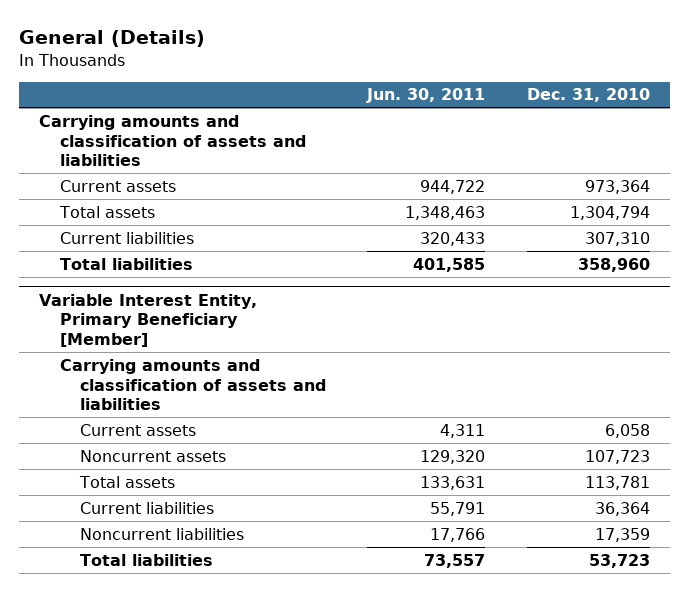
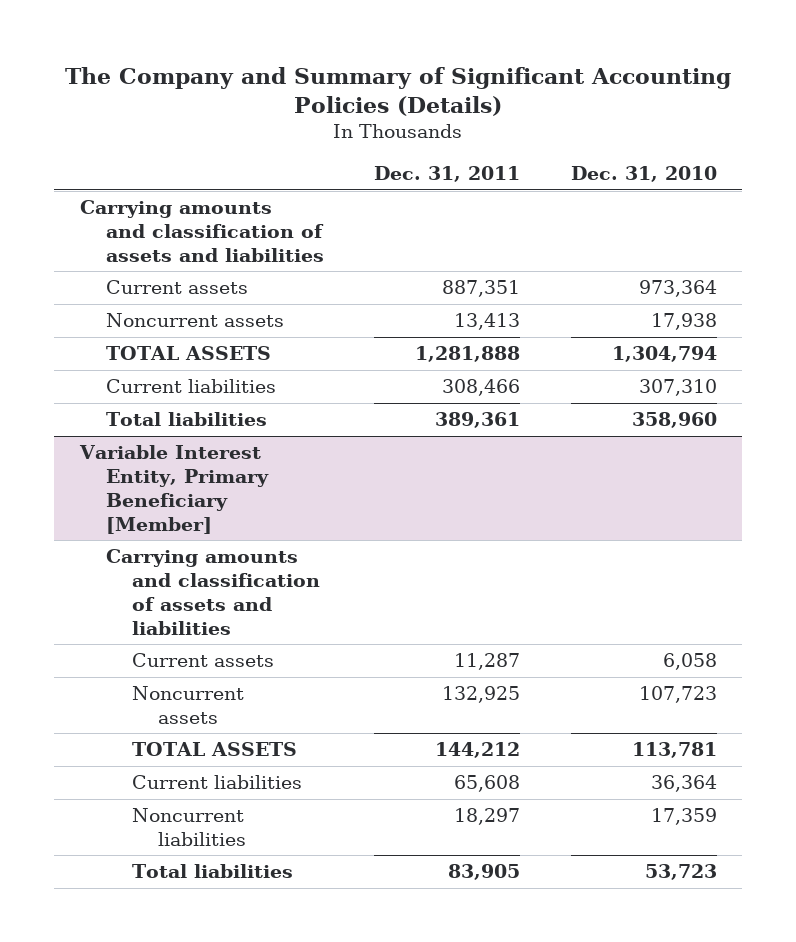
[18,29,205,47] General (Details) -> [65,66,732,116] The Company and Summary of Significant Accounting Policies (Details)
[366,88,486,104] Jun. 30, 2011 -> none
none -> [374,166,521,183] Dec. 31, 2011
none -> [105,313,284,328] Noncurrent assets
[58,205,155,218] Total assets -> [105,346,271,361] TOTAL ASSETS
[79,475,176,488] Total assets -> [131,742,297,757] TOTAL ASSETS

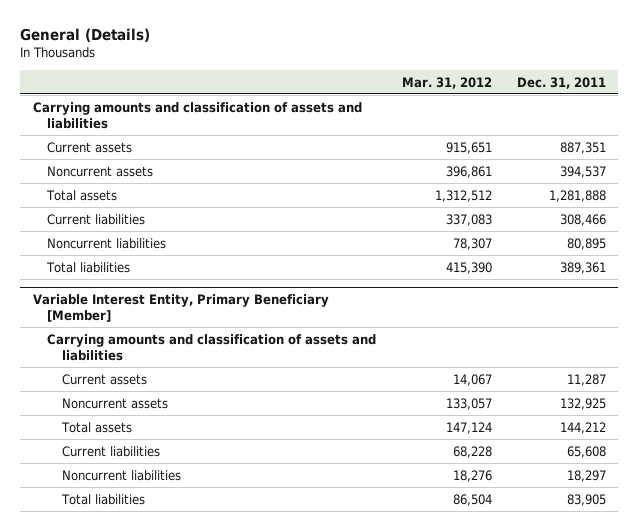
[65,66,732,116] The Company and Summary of Significant Accounting Policies (Details) -> [19,27,150,42] General (Details)
[570,166,717,183] Dec. 31, 2010 -> none
none -> [401,76,492,89] Mar. 31, 2012
[454,313,521,331] 13,413 -> [559,165,606,178] 394,537
[105,346,271,361] TOTAL ASSETS -> [46,189,118,201] Total assets
none -> [47,237,167,249] Noncurrent liabilities
[131,742,297,757] TOTAL ASSETS -> [61,421,133,433] Total assets

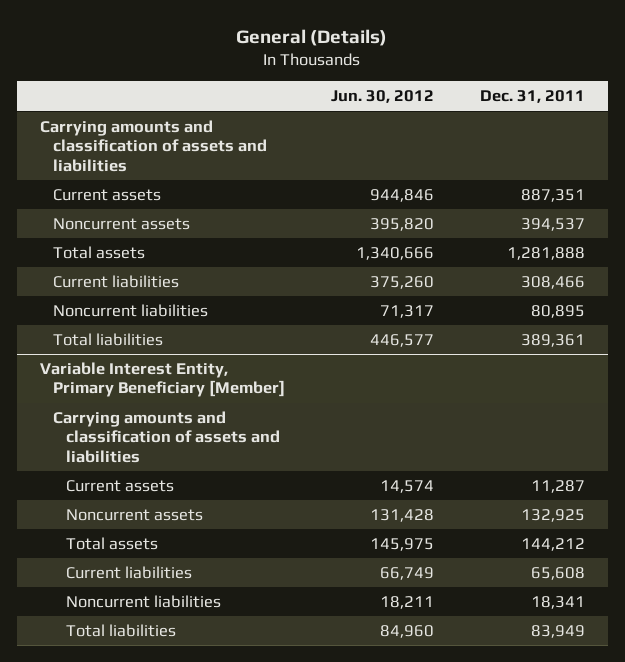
[401,76,492,89] Mar. 31, 2012 -> none
none -> [330,90,434,104] Jun. 30, 2012
[566,469,606,482] 18,297 -> [530,595,585,609] 18,341
[566,493,606,506] 83,905 -> [530,624,585,638] 83,949

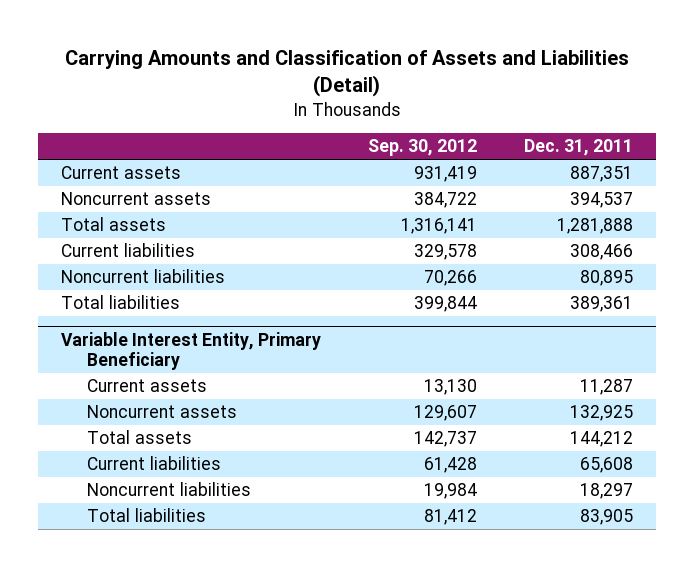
[236,28,388,46] General (Details) -> [65,50,630,98] Carrying Amounts and Classification of Assets and Liabilities (Detail)
[330,90,434,104] Jun. 30, 2012 -> none
none -> [368,139,478,157] Sep. 30, 2012
[39,119,268,172] Carrying amounts and classification of assets and liabilities -> none
[53,410,281,463] Carrying amounts and classification of assets and liabilities -> none
[39,361,286,398] Variable Interest Entity, Primary Beneficiary [Member] -> [61,331,322,370] Variable Interest Entity, Primary Beneficiary
[530,595,585,609] 18,341 -> [579,483,633,500] 18,297
[530,624,585,638] 83,949 -> [579,509,633,526] 83,905

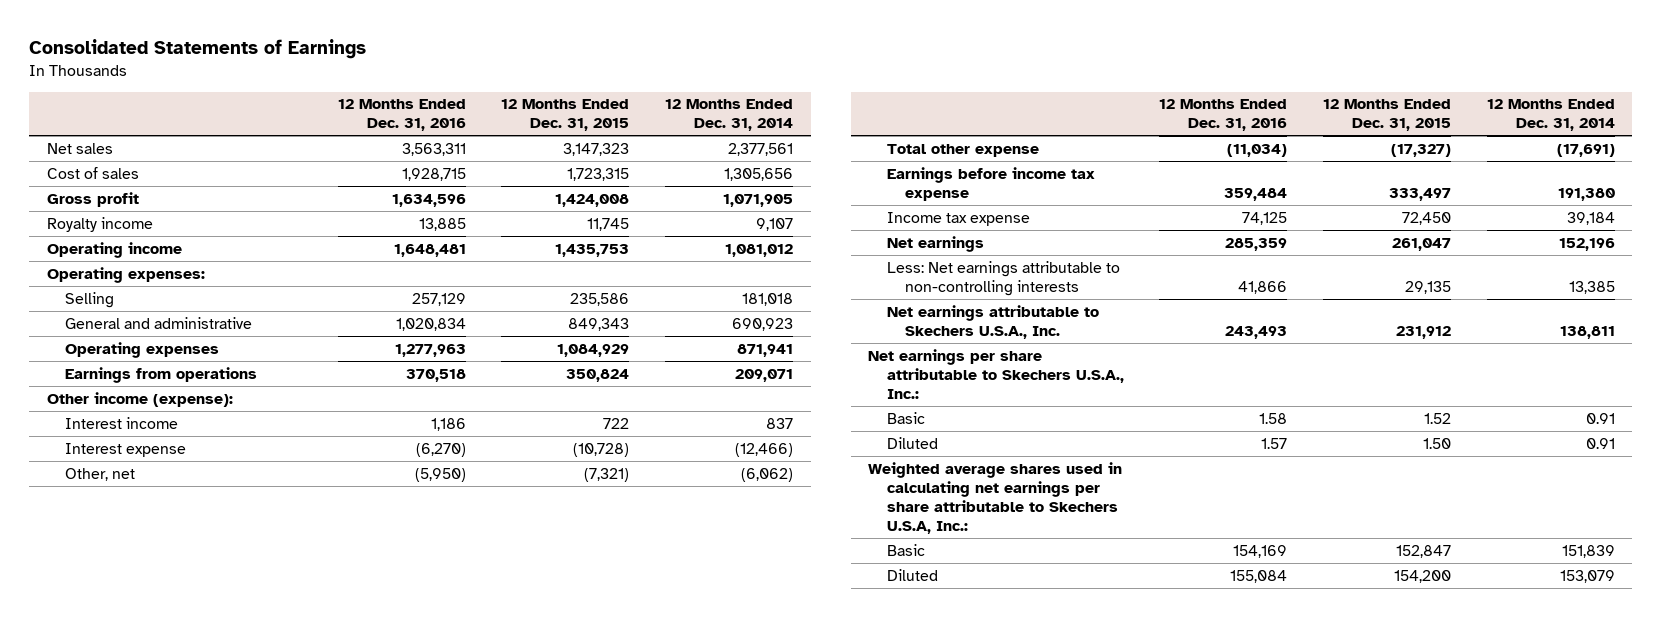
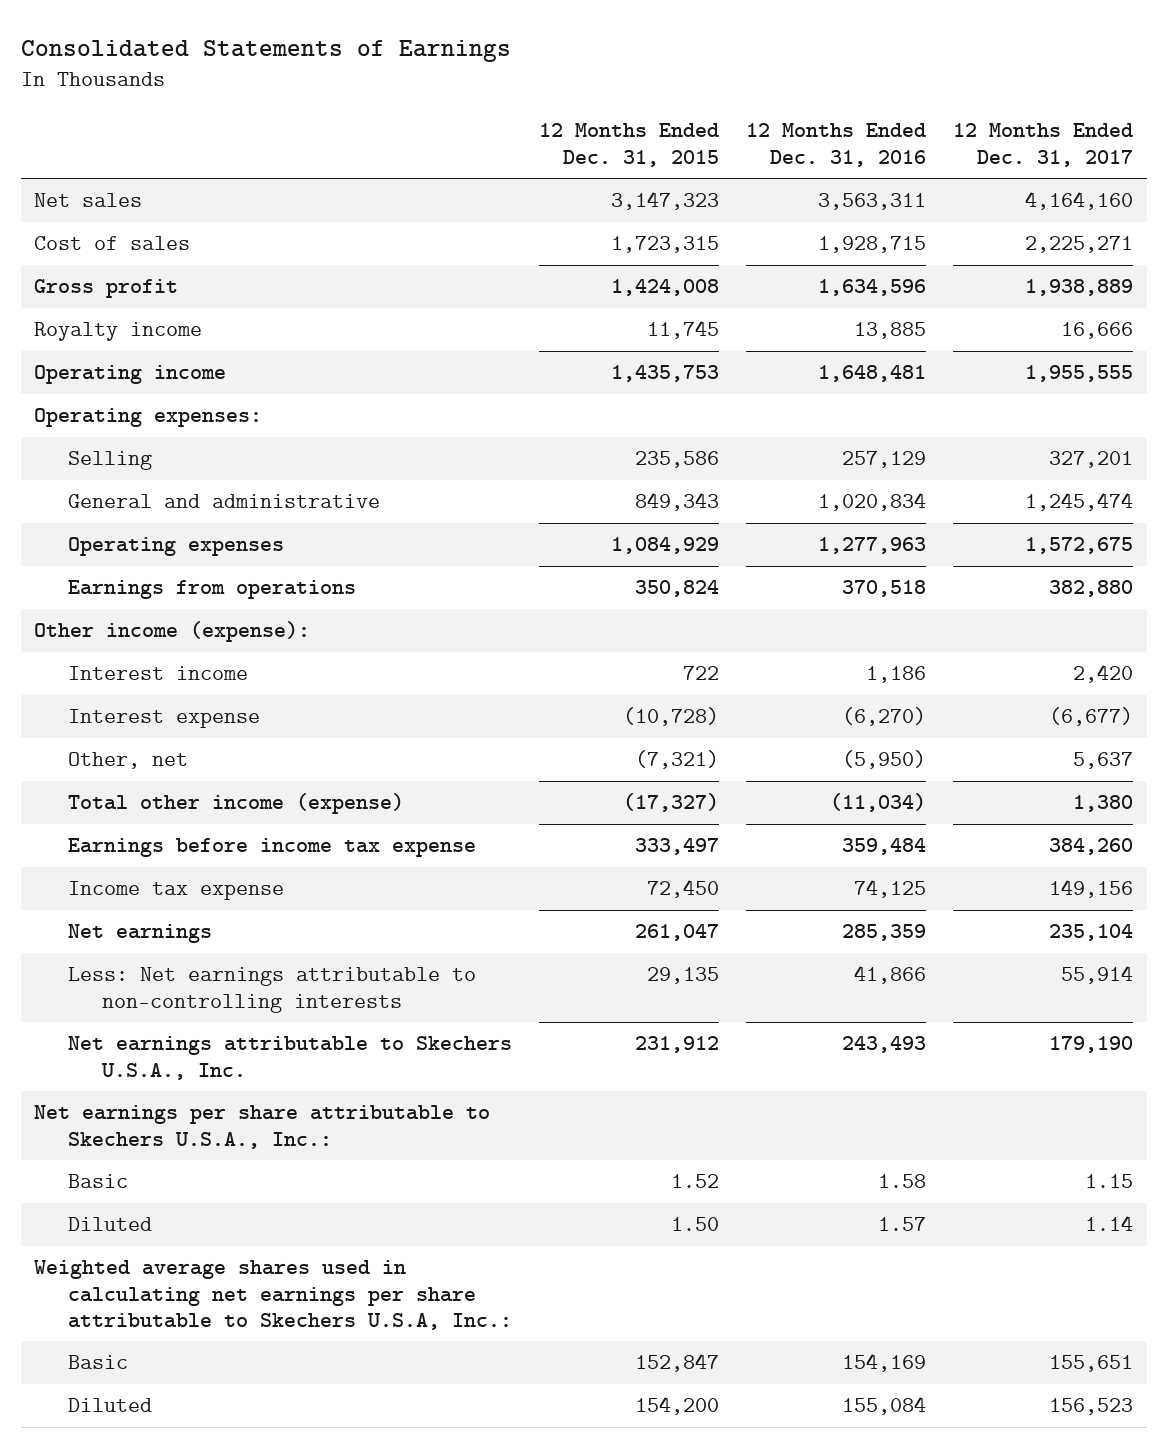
[664,99,793,132] 12 Months Ended Dec. 31, 2014 -> none
none -> [953,123,1134,167] 12 Months Ended Dec. 31, 2017
[886,143,1039,157] Total other expense -> [68,793,405,815] Total other income (expense)

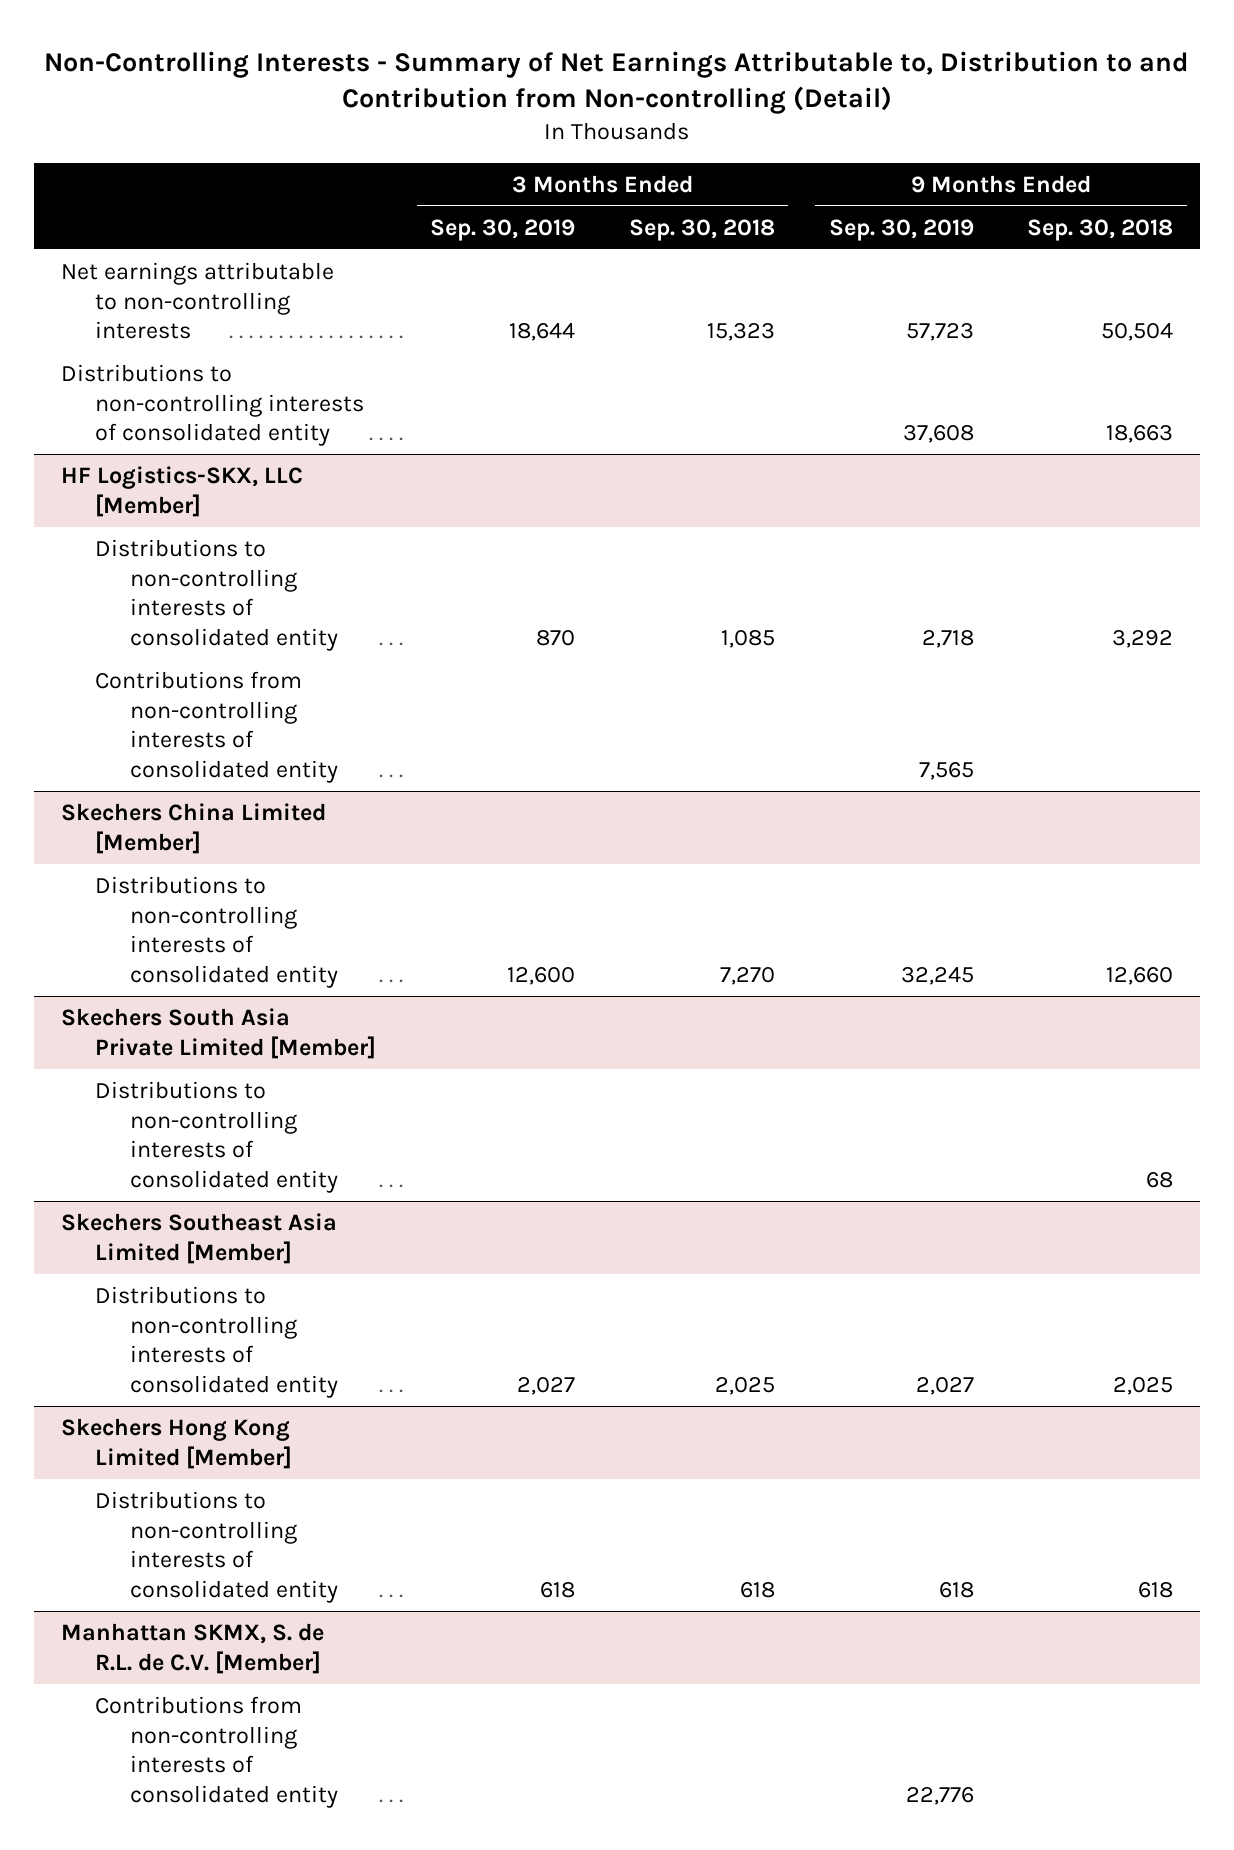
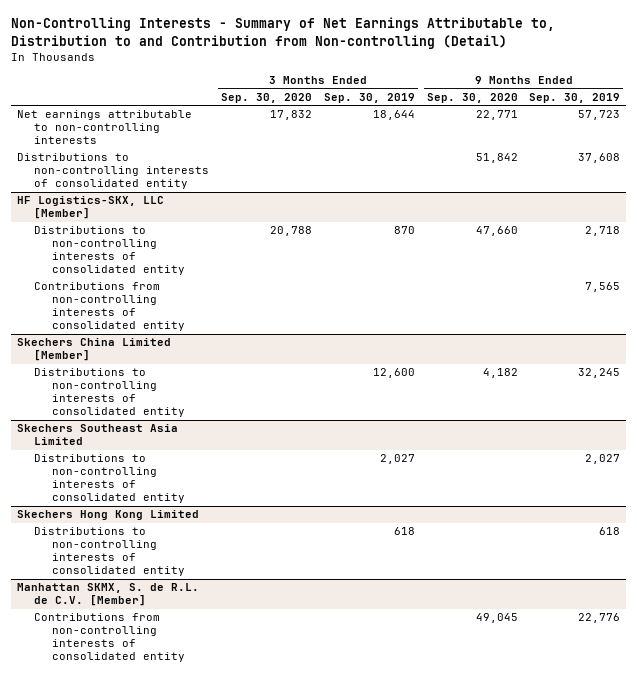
[628,218,775,241] Sep. 30, 2018 -> none
[1027,218,1174,241] Sep. 30, 2018 -> none
none -> [221,92,313,103] Sep. 30, 2020
none -> [426,92,518,103] Sep. 30, 2020
[60,1007,377,1059] Skechers South Asia Private Limited [Member] -> none
[95,1080,338,1194] Distributions to non-controlling interests of consolidated entity -> none
[60,1212,337,1264] Skechers Southeast Asia Limited [Member] -> [17,424,179,446] Skechers Southeast Asia Limited
[60,1417,293,1469] Skechers Hong Kong Limited [Member] -> [17,510,200,521] Skechers Hong Kong Limited

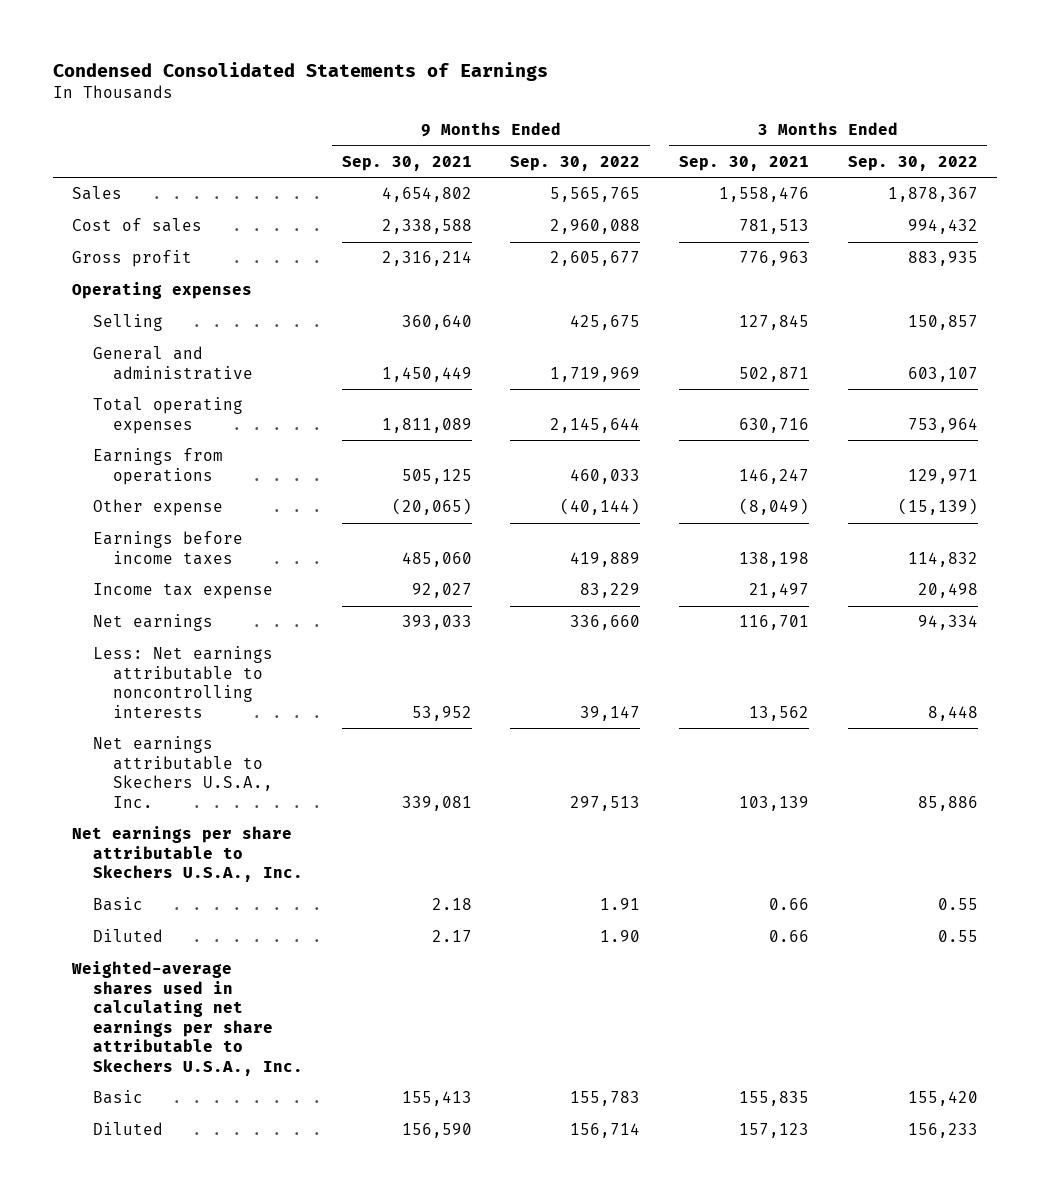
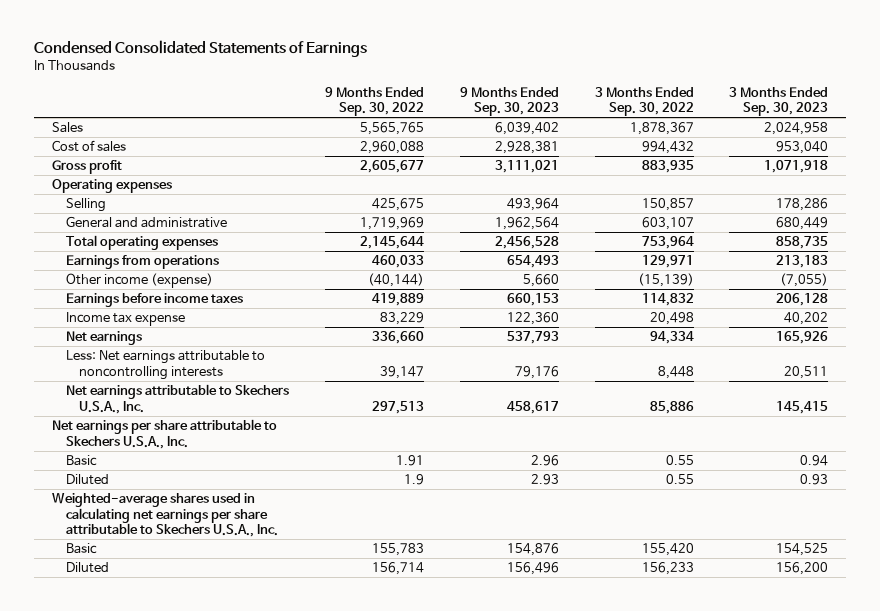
[341,155,472,171] Sep. 30, 2021 -> none
[678,155,809,171] Sep. 30, 2021 -> none
none -> [459,86,559,117] 9 Months Ended Sep. 30, 2023
none -> [729,86,829,117] 3 Months Ended Sep. 30, 2023
[92,499,223,517] Other expense -> [65,273,213,289] Other income (expense)
[600,930,641,943] 1.90 -> [403,474,424,486] 1.9

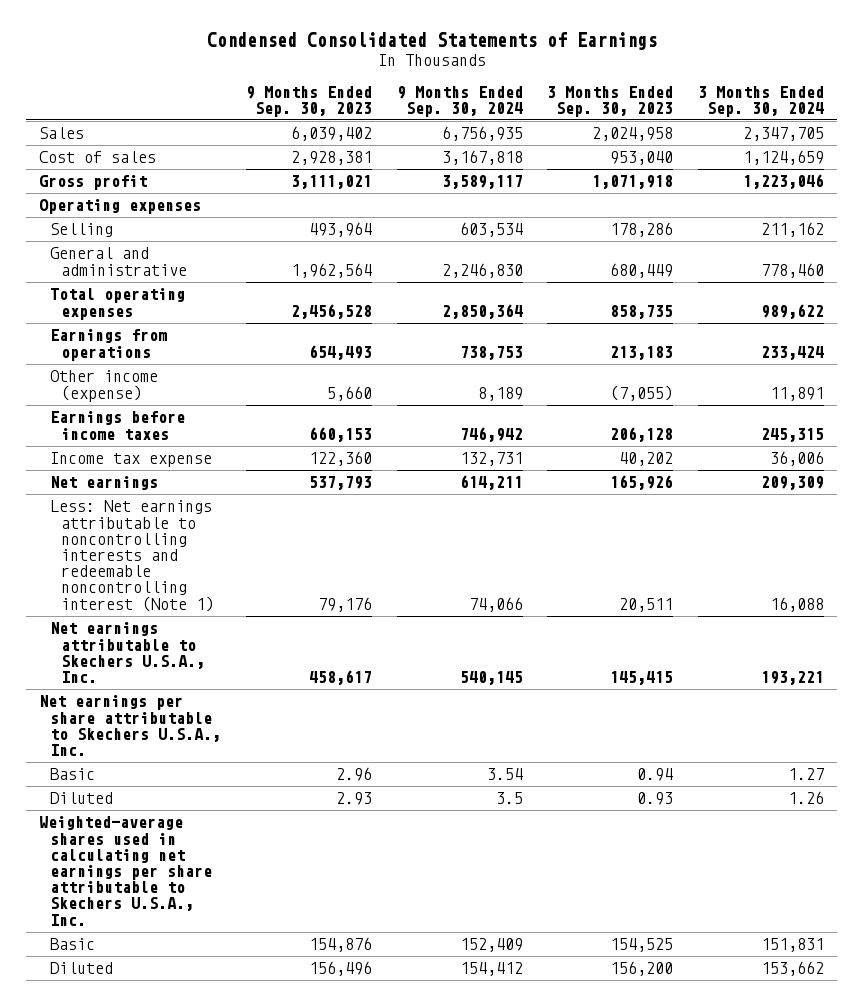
[324,86,424,117] 9 Months Ended Sep. 30, 2022 -> none
[594,86,694,117] 3 Months Ended Sep. 30, 2022 -> none
none -> [396,85,523,117] 9 Months Ended Sep. 30, 2024
none -> [698,85,825,117] 3 Months Ended Sep. 30, 2024
[65,350,265,380] Less: Net earnings attributable to noncontrolling interests -> [49,500,214,612] Less: Net earnings attributable to noncontrolling interests and redeemable noncontrolling interest (Note 1)

